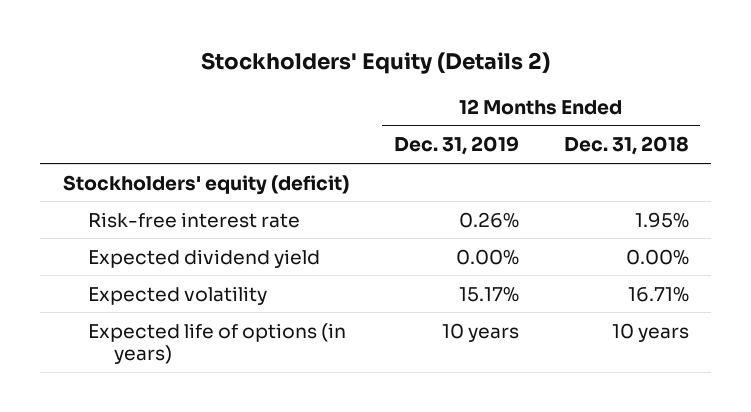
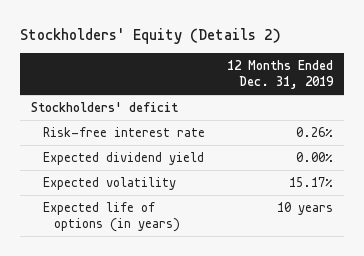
[563,136,689,156] Dec. 31, 2018 -> none
[62,174,349,195] Stockholders' equity (deficit) -> [31,101,179,112] Stockholders' deficit

